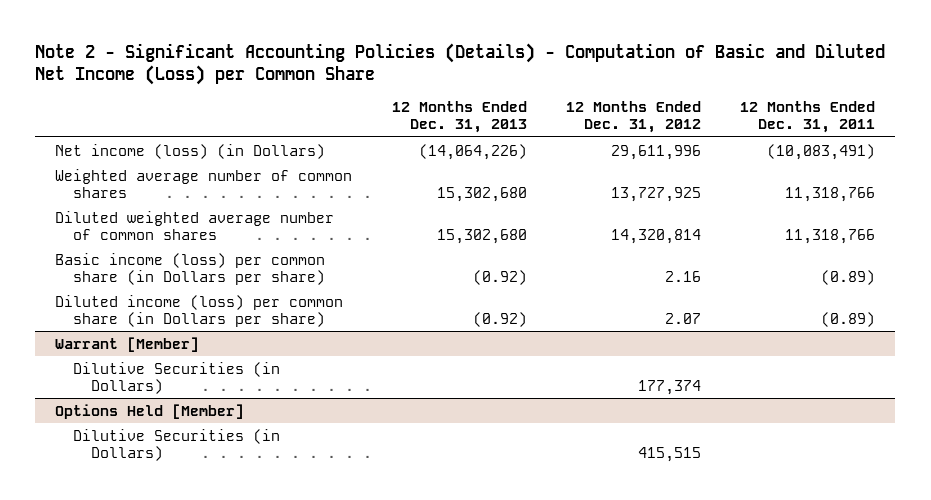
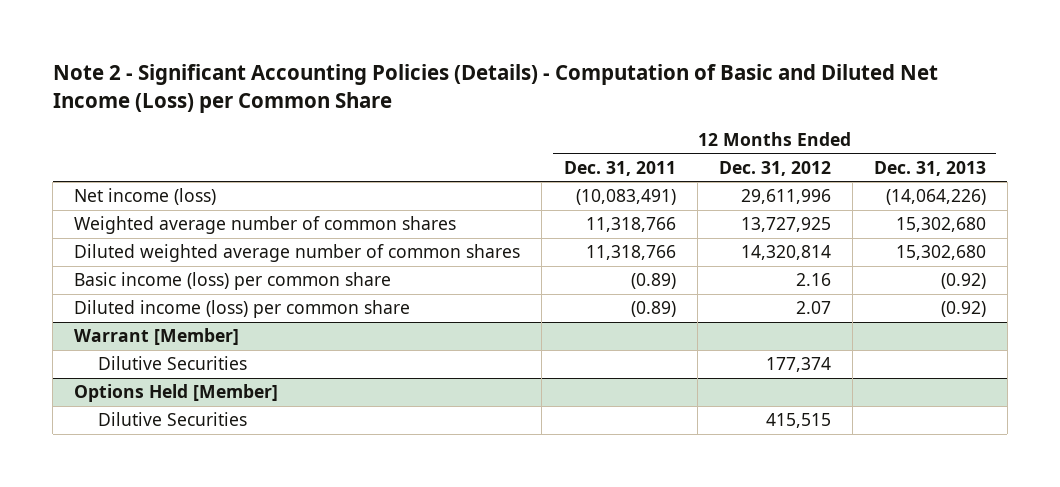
[55,143,326,159] Net income (loss) (in Dollars) -> [74,188,217,206] Net income (loss)
[55,252,326,285] Basic income (loss) per common share (in Dollars per share) -> [74,272,392,291] Basic income (loss) per common share
[55,294,344,327] Diluted income (loss) per common share (in Dollars per share) -> [74,300,411,319] Diluted income (loss) per common share
[73,361,281,394] Dilutive Securities (in Dollars) -> [98,356,248,371] Dilutive Securities
[73,428,281,461] Dilutive Securities (in Dollars) -> [98,412,248,427] Dilutive Securities

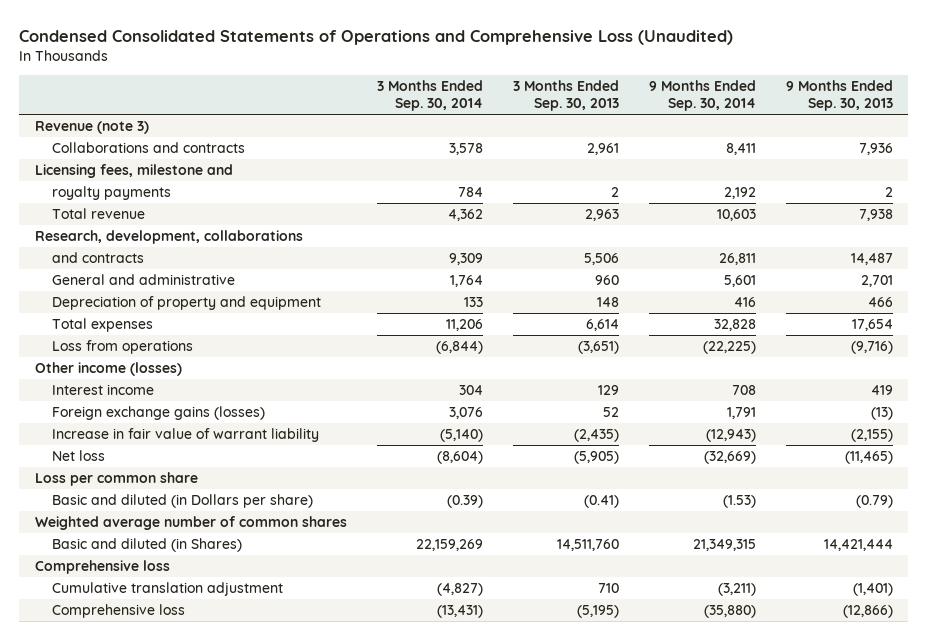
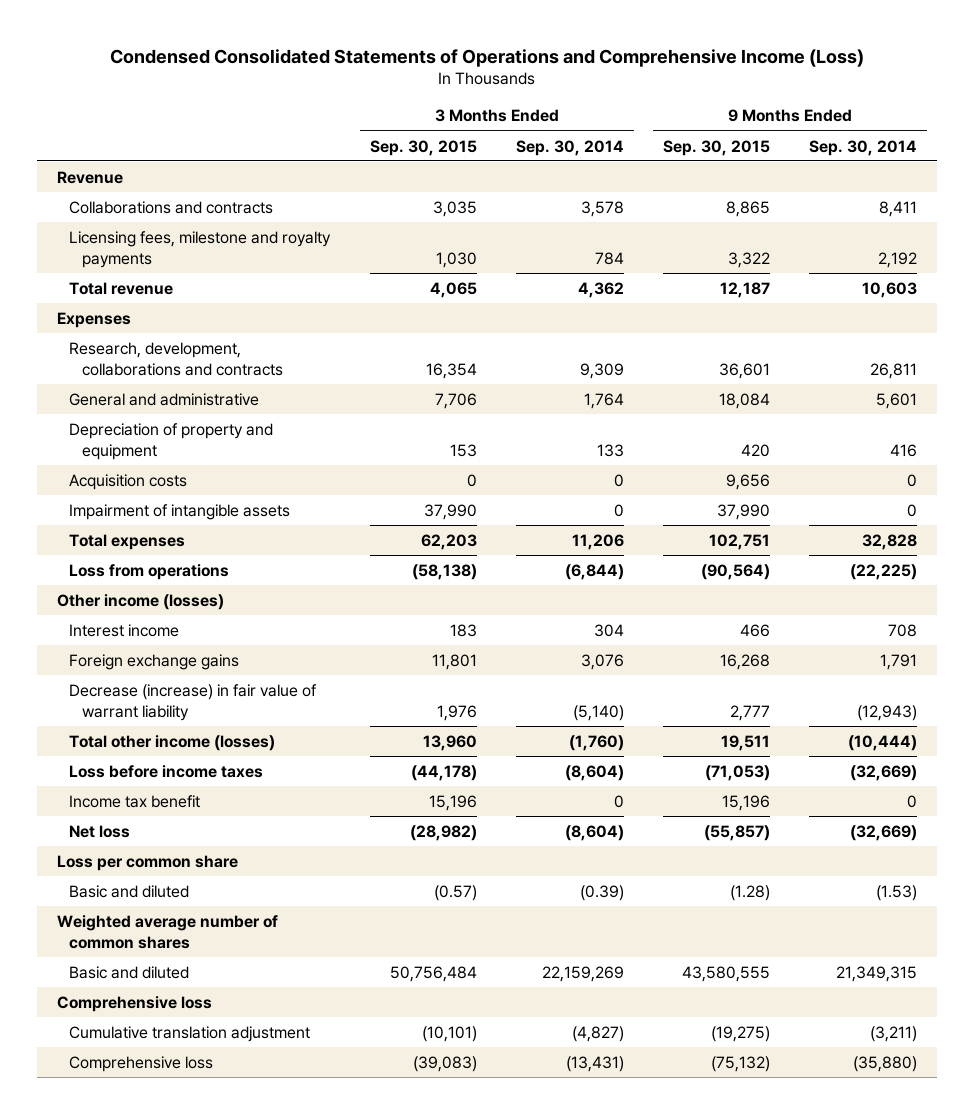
[19,29,734,45] Condensed Consolidated Statements of Operations and Comprehensive Loss (Unaudited) -> [110,48,865,67] Condensed Consolidated Statements of Operations and Comprehensive Income (Loss)
[512,80,619,112] 3 Months Ended Sep. 30, 2013 -> none
[786,80,894,112] 9 Months Ended Sep. 30, 2013 -> none
none -> [369,139,477,156] Sep. 30, 2015
none -> [663,139,771,156] Sep. 30, 2015
[34,121,149,135] Revenue (note 3) -> none
none -> [56,170,123,184] Revenue
[34,164,233,179] Licensing fees, milestone and -> none
[51,186,171,201] royalty payments -> [69,230,332,268] Licensing fees, milestone and royalty payments
[34,230,303,245] Research, development, collaborations -> none
none -> [56,311,131,328] Expenses
[51,252,144,264] and contracts -> [69,341,283,376] Research, development, collaborations and contracts
none -> [69,473,188,490] Acquisition costs
none -> [69,503,291,520] Impairment of intangible assets
[51,406,265,421] Foreign exchange gains (losses) -> [69,653,240,670] Foreign exchange gains
[51,428,319,443] Increase in fair value of warrant liability -> [69,683,318,721] Decrease (increase) in fair value of warrant liability
none -> [69,734,276,751] Total other income (losses)
none -> [69,764,264,778] Loss before income taxes
none -> [69,794,201,808] Income tax benefit
[51,494,313,509] Basic and diluted (in Dollars per share) -> [69,884,190,898] Basic and diluted
[51,538,242,553] Basic and diluted (in Shares) -> [69,965,190,979] Basic and diluted

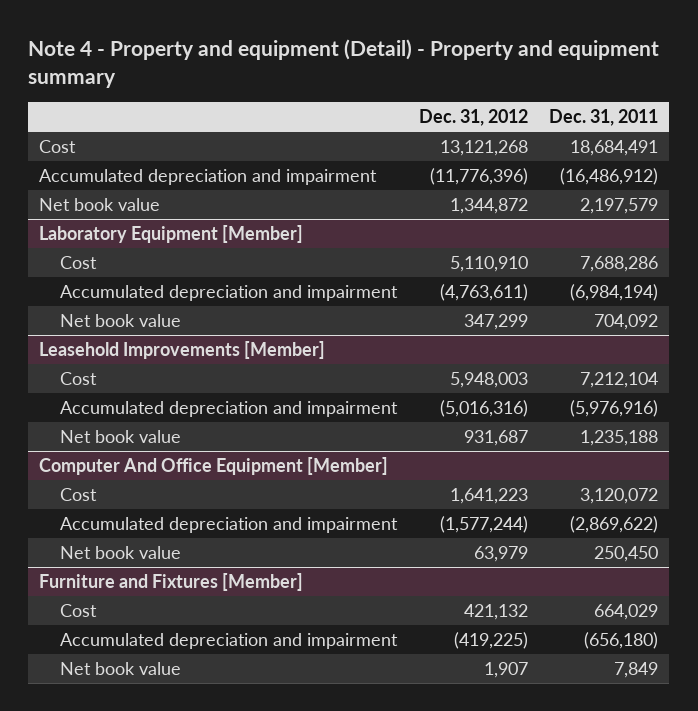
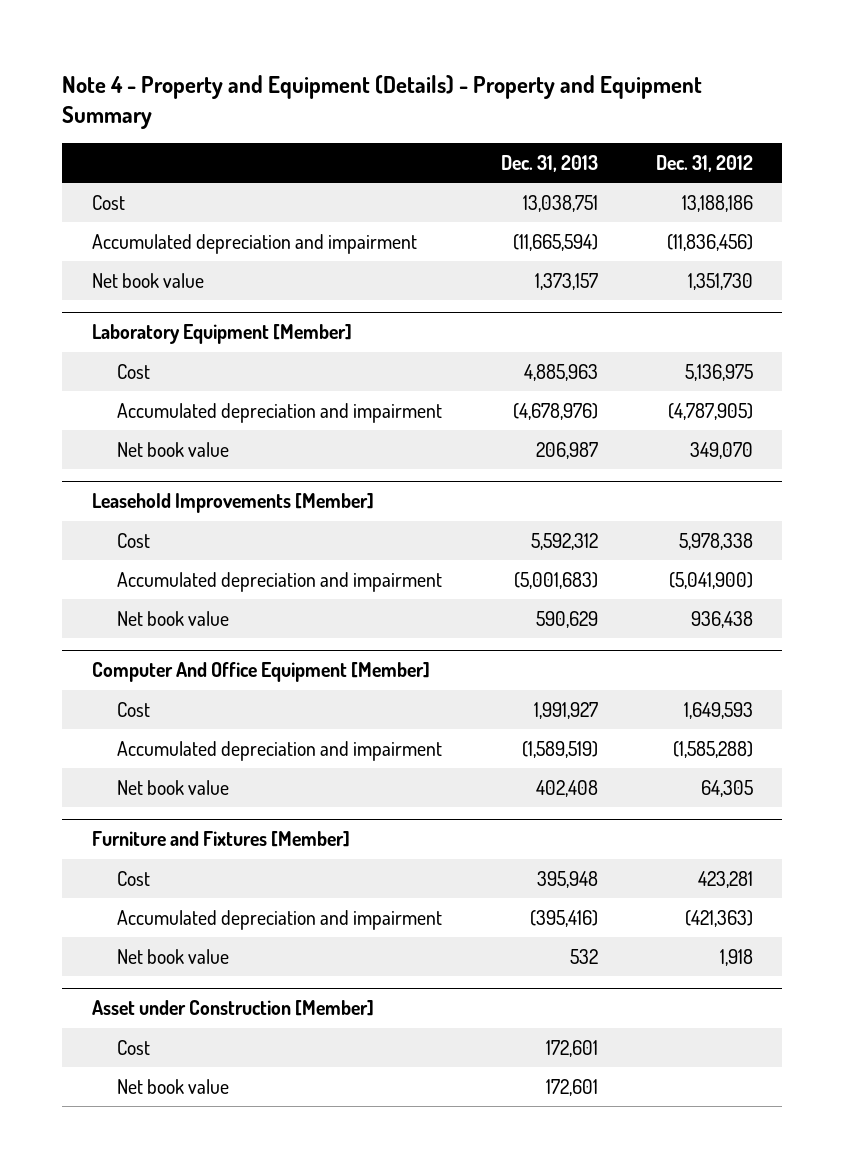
[28,39,660,89] Note 4 - Property and equipment (Detail) - Property and equipment summary -> [62,74,703,130] Note 4 - Property and Equipment (Details) - Property and Equipment Summary
[549,108,659,126] Dec. 31, 2011 -> none
none -> [500,154,598,172] Dec. 31, 2013
[439,140,528,157] 13,121,268 -> [681,194,753,212] 13,188,186
[429,168,528,186] (11,776,396) -> [666,233,753,251] (11,836,456)
[449,198,528,215] 1,344,872 -> [687,272,753,290] 1,351,730
[449,256,528,273] 5,110,910 -> [684,363,753,381] 5,136,975
[439,284,528,302] (4,763,611) -> [667,402,753,420] (4,787,905)
[463,314,528,331] 347,299 -> [689,441,753,459] 349,070
[449,372,528,389] 5,948,003 -> [678,532,753,550] 5,978,338
[439,400,528,418] (5,016,316) -> [668,571,753,589] (5,041,900)
[463,430,528,447] 931,687 -> [690,610,753,628] 936,438
[449,488,528,505] 1,641,223 -> [683,701,753,719] 1,649,593
[439,516,528,534] (1,577,244) -> [672,740,753,758] (1,585,288)
[473,546,528,563] 63,979 -> [700,779,753,797] 64,305
[463,604,528,621] 421,132 -> [697,870,753,888] 423,281
[453,632,528,650] (419,225) -> [684,909,753,927] (421,363)
[483,662,528,679] 1,907 -> [719,948,753,966] 1,918
none -> [91,1000,374,1017] Asset under Construction [Member]
none -> [117,1039,151,1055] Cost
none -> [117,1078,230,1094] Net book value

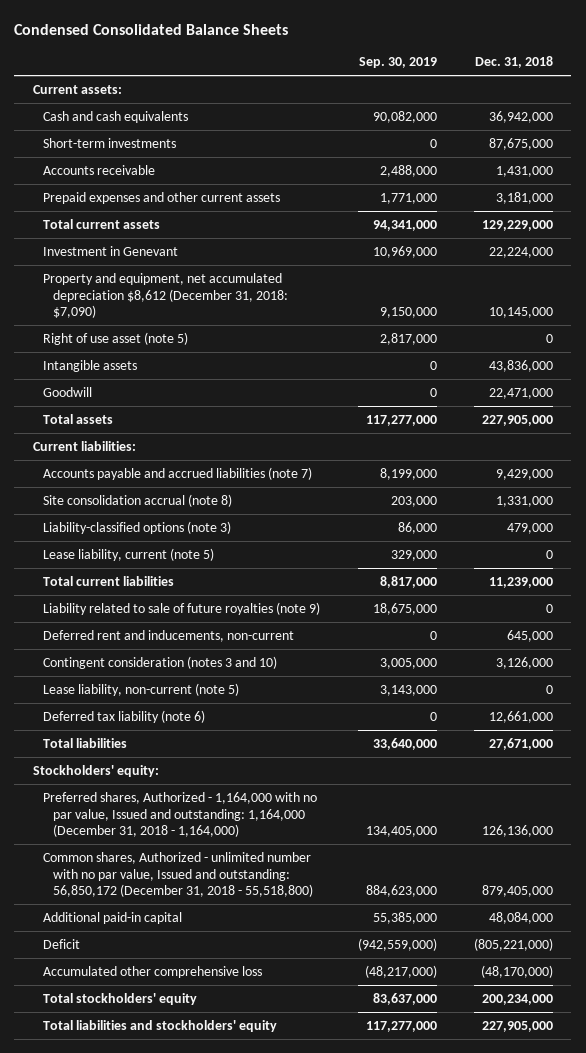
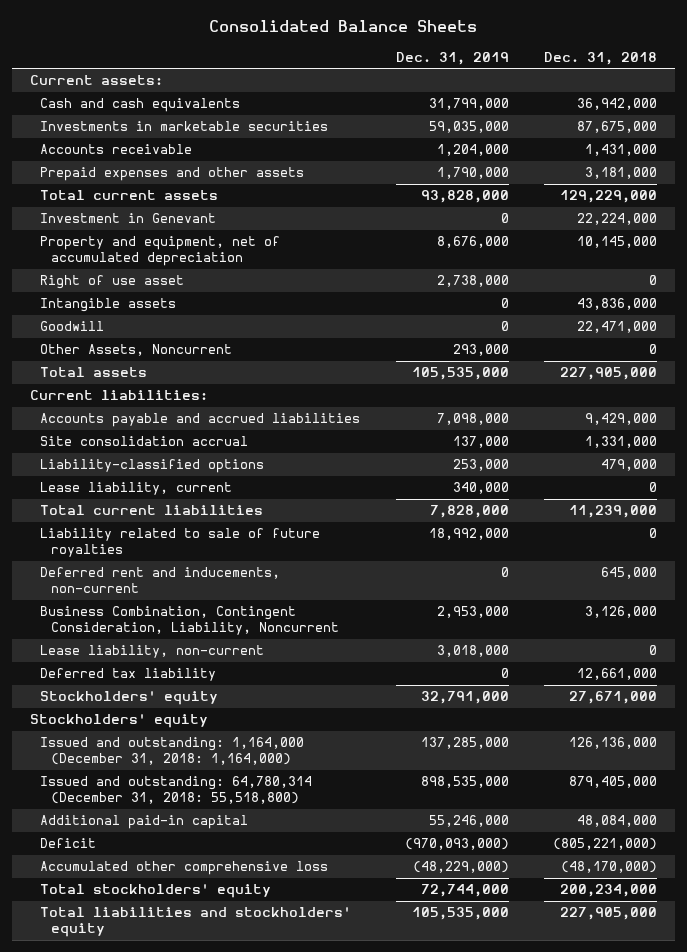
[14,24,289,36] Condensed Consolidated Balance Sheets -> [209,20,478,33] Consolidated Balance Sheets
[358,57,437,69] Sep. 30, 2019 -> none
none -> [395,51,509,65] Dec. 31, 2019
[43,137,177,148] Short-term investments -> [40,121,329,132] Investments in marketable securities
[43,191,281,204] Prepaid expenses and other current assets -> [40,167,305,182] Prepaid expenses and other assets
[43,272,289,319] Property and equipment, net accumulated depreciation $8,612 (December 31, 2018: $7,090) -> [40,236,281,267] Property and equipment, net of accumulated depreciation
[43,331,189,345] Right of use asset (note 5) -> [40,275,185,290] Right of use asset
none -> [40,344,233,357] Other Assets, Noncurrent
[43,466,313,480] Accounts payable and accrued liabilities (note 7) -> [40,413,361,428] Accounts payable and accrued liabilities
[43,493,233,507] Site consolidation accrual (note 8) -> [40,436,249,447] Site consolidation accrual
[43,520,232,534] Liability-classified options (note 3) -> [40,459,265,474] Liability-classified options
[43,547,215,561] Lease liability, current (note 5) -> [40,482,233,496] Lease liability, current
[43,601,321,615] Liability related to sale of future royalties (note 9) -> [40,528,321,558] Liability related to sale of future royalties
[43,655,278,669] Contingent consideration (notes 3 and 10) -> [40,606,339,636] Business Combination, Contingent Consideration, Liability, Noncurrent
[43,682,240,696] Lease liability, non-current (note 5) -> [40,645,265,659] Lease liability, non-current
[43,709,206,723] Deferred tax liability (note 6) -> [40,668,217,682] Deferred tax liability
[43,737,128,748] Total liabilities -> [40,691,219,706] Stockholders' equity
[33,764,160,777] Stockholders' equity: -> [29,714,208,729] Stockholders' equity
[43,791,318,838] Preferred shares, Authorized - 1,164,000 with no par value, Issued and outstanding: 1,164,000 (December 31, 2018 - 1,164,000) -> [40,737,305,766] Issued and outstanding: 1,164,000 (December 31, 2018: 1,164,000)
[43,851,314,898] Common shares, Authorized - unlimited number with no par value, Issued and outstanding: 56,850,172 (December 31, 2018 - 55,518,800) -> [40,776,313,805] Issued and outstanding: 64,780,314 (December 31, 2018: 55,518,800)

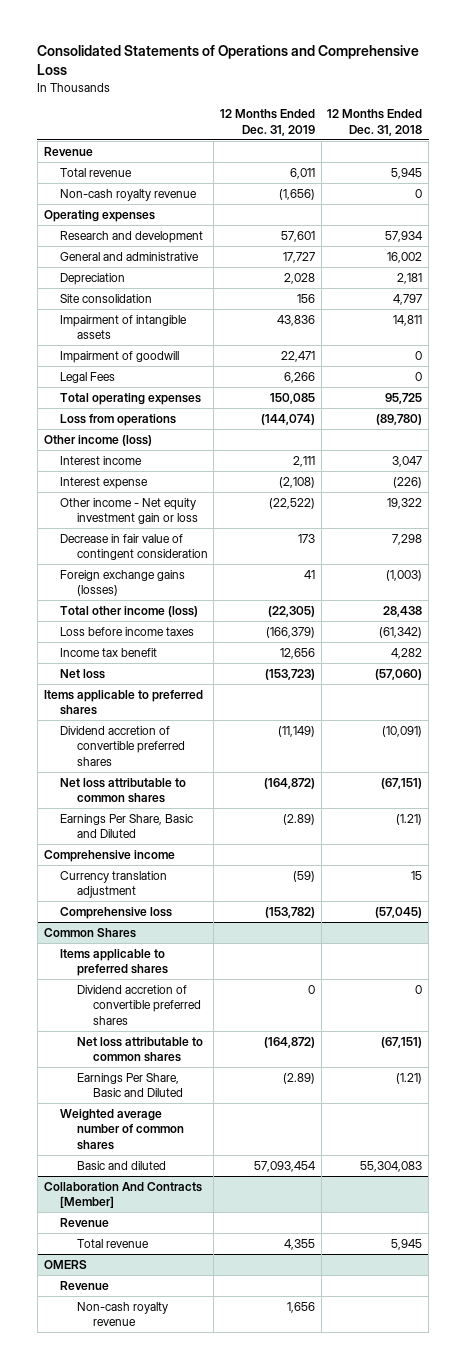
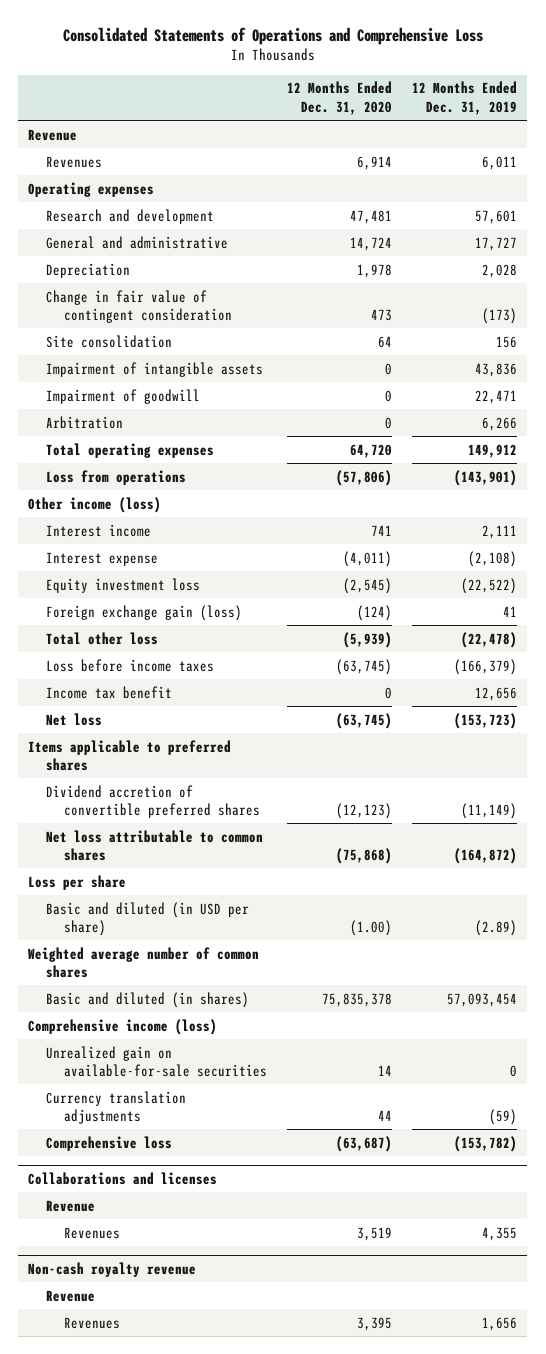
[327,109,423,137] 12 Months Ended Dec. 31, 2018 -> none
none -> [287,81,393,115] 12 Months Ended Dec. 31, 2020
[60,188,198,201] Non-cash royalty revenue -> none
[60,167,133,177] Total revenue -> [46,155,103,168] Revenues
none -> [46,289,233,323] Change in fair value of contingent consideration
[60,371,116,383] Legal Fees -> [46,415,124,429] Arbitration
[269,392,315,404] 150,085 -> [468,443,518,458] 149,912
[260,413,315,425] (144,074) -> [454,469,518,486] (143,901)
[60,533,208,561] Decrease in fair value of contingent consideration -> none
[60,497,198,525] Other income - Net equity investment gain or loss -> [46,577,201,593] Equity investment loss
[60,569,186,597] Foreign exchange gains (losses) -> [46,604,243,621] Foreign exchange gain (loss)
[60,605,199,617] Total other income (loss) -> [46,631,159,645] Total other loss
[267,605,315,617] (22,305) -> [461,631,518,648] (22,478)
[43,849,175,862] Comprehensive income -> none
[60,870,168,899] Currency translation adjustment -> none
[43,927,136,938] Common Shares -> none
[60,948,168,977] Items applicable to preferred shares -> none
[76,984,202,1026] Dividend accretion of convertible preferred shares -> none
[76,1036,203,1063] Net loss attributable to common shares -> none
[76,1072,184,1098] Earnings Per Share, Basic and Diluted -> none
none -> [28,874,127,890] Loss per share
[60,813,194,839] Earnings Per Share, Basic and Diluted -> [46,901,250,936] Basic and diluted (in USD per share)
[76,1160,166,1170] Basic and diluted -> [46,991,250,1008] Basic and diluted (in shares)
none -> [28,1018,218,1035] Comprehensive income (loss)
none -> [46,1045,268,1077] Unrealized gain on available-for-sale securities
none -> [46,1090,187,1124] Currency translation adjustments
[60,906,173,919] Comprehensive loss -> [46,1135,173,1151] Comprehensive loss
[43,1181,202,1209] Collaboration And Contracts [Member] -> [28,1171,218,1185] Collaborations and licenses
[43,1259,87,1269] OMERS -> none
[76,1238,149,1248] Total revenue -> [64,1226,121,1239] Revenues
none -> [28,1261,197,1277] Non-cash royalty revenue
[76,1301,168,1327] Non-cash royalty revenue -> [64,1316,121,1329] Revenues

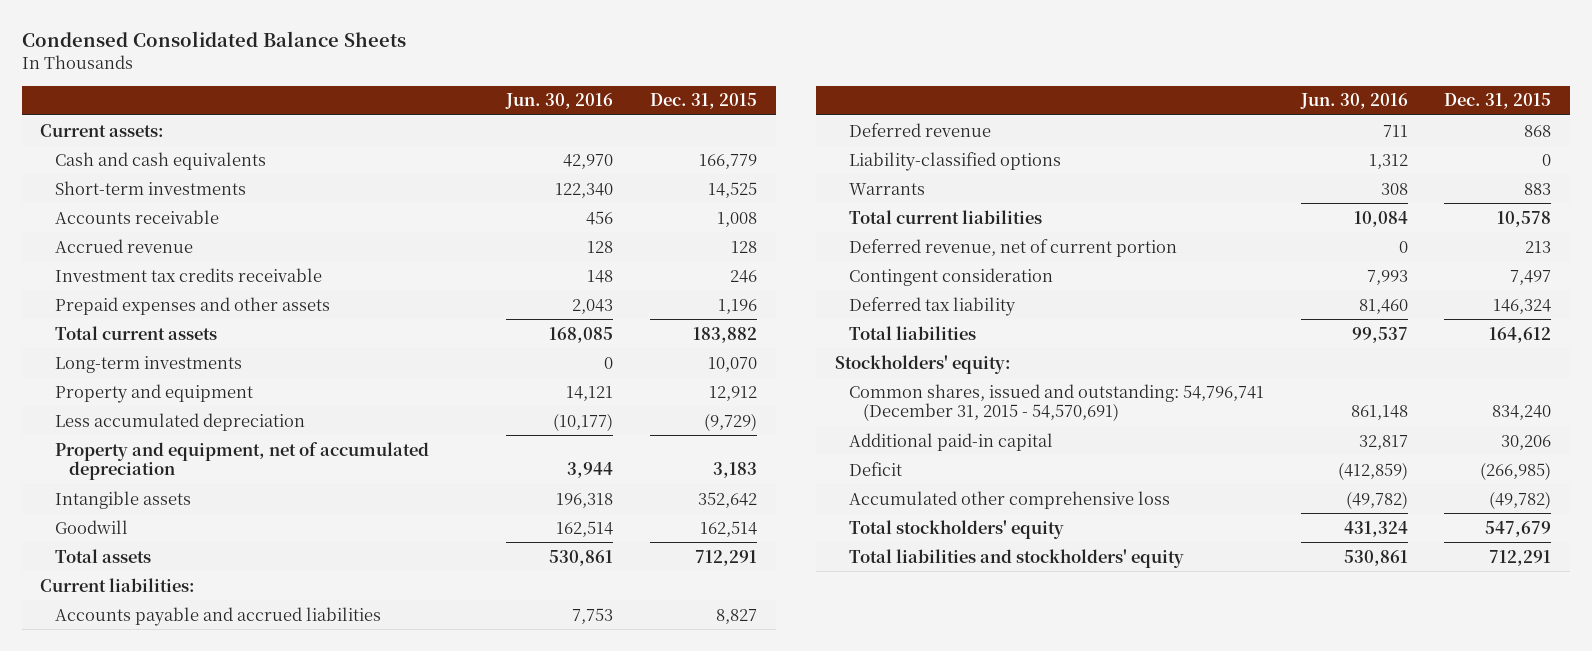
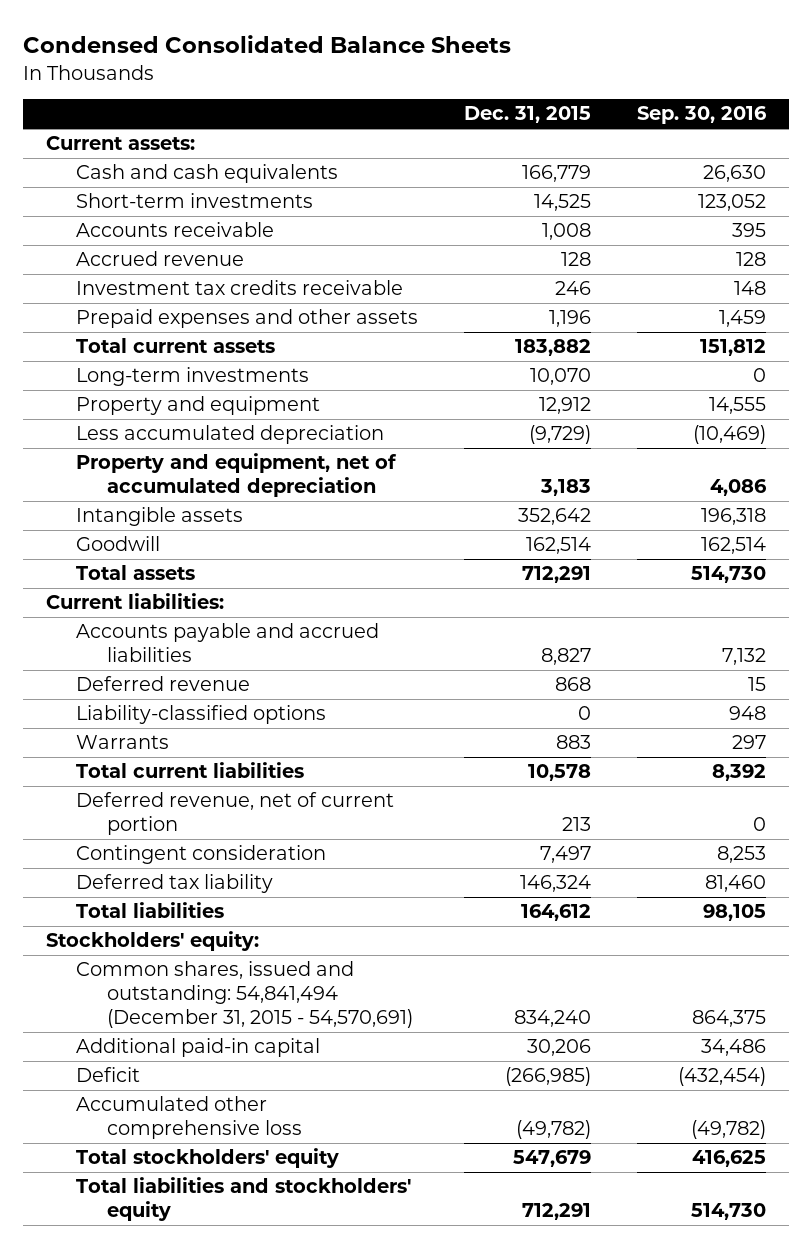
[505,93,614,110] Jun. 30, 2016 -> none
none -> [636,106,767,125] Sep. 30, 2016
[848,383,1264,422] Common shares, issued and outstanding: 54,796,741 (December 31, 2015 - 54,570,691) -> [76,961,413,1029] Common shares, issued and outstanding: 54,841,494 (December 31, 2015 - 54,570,691)

